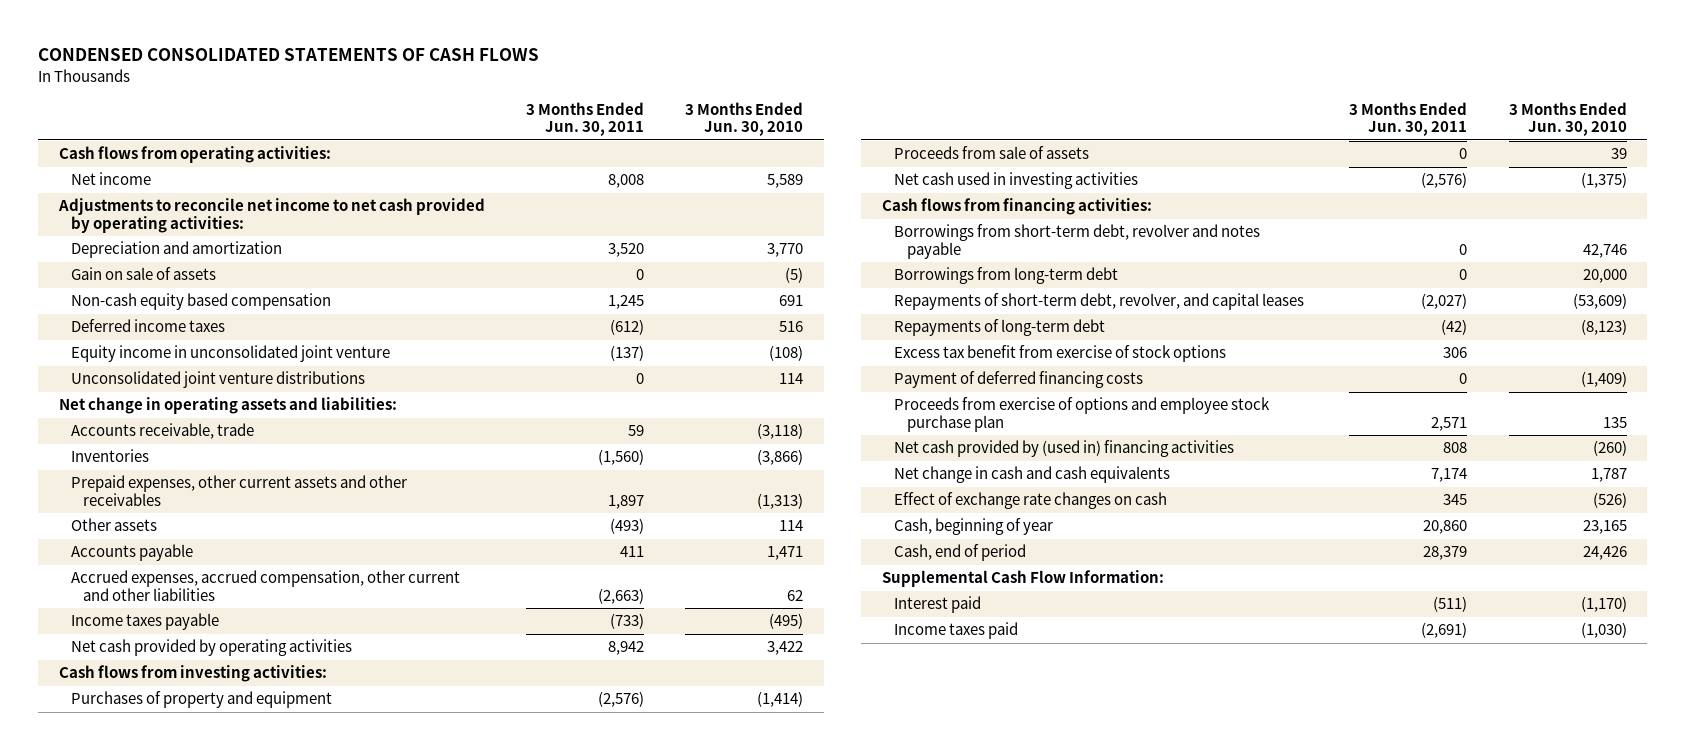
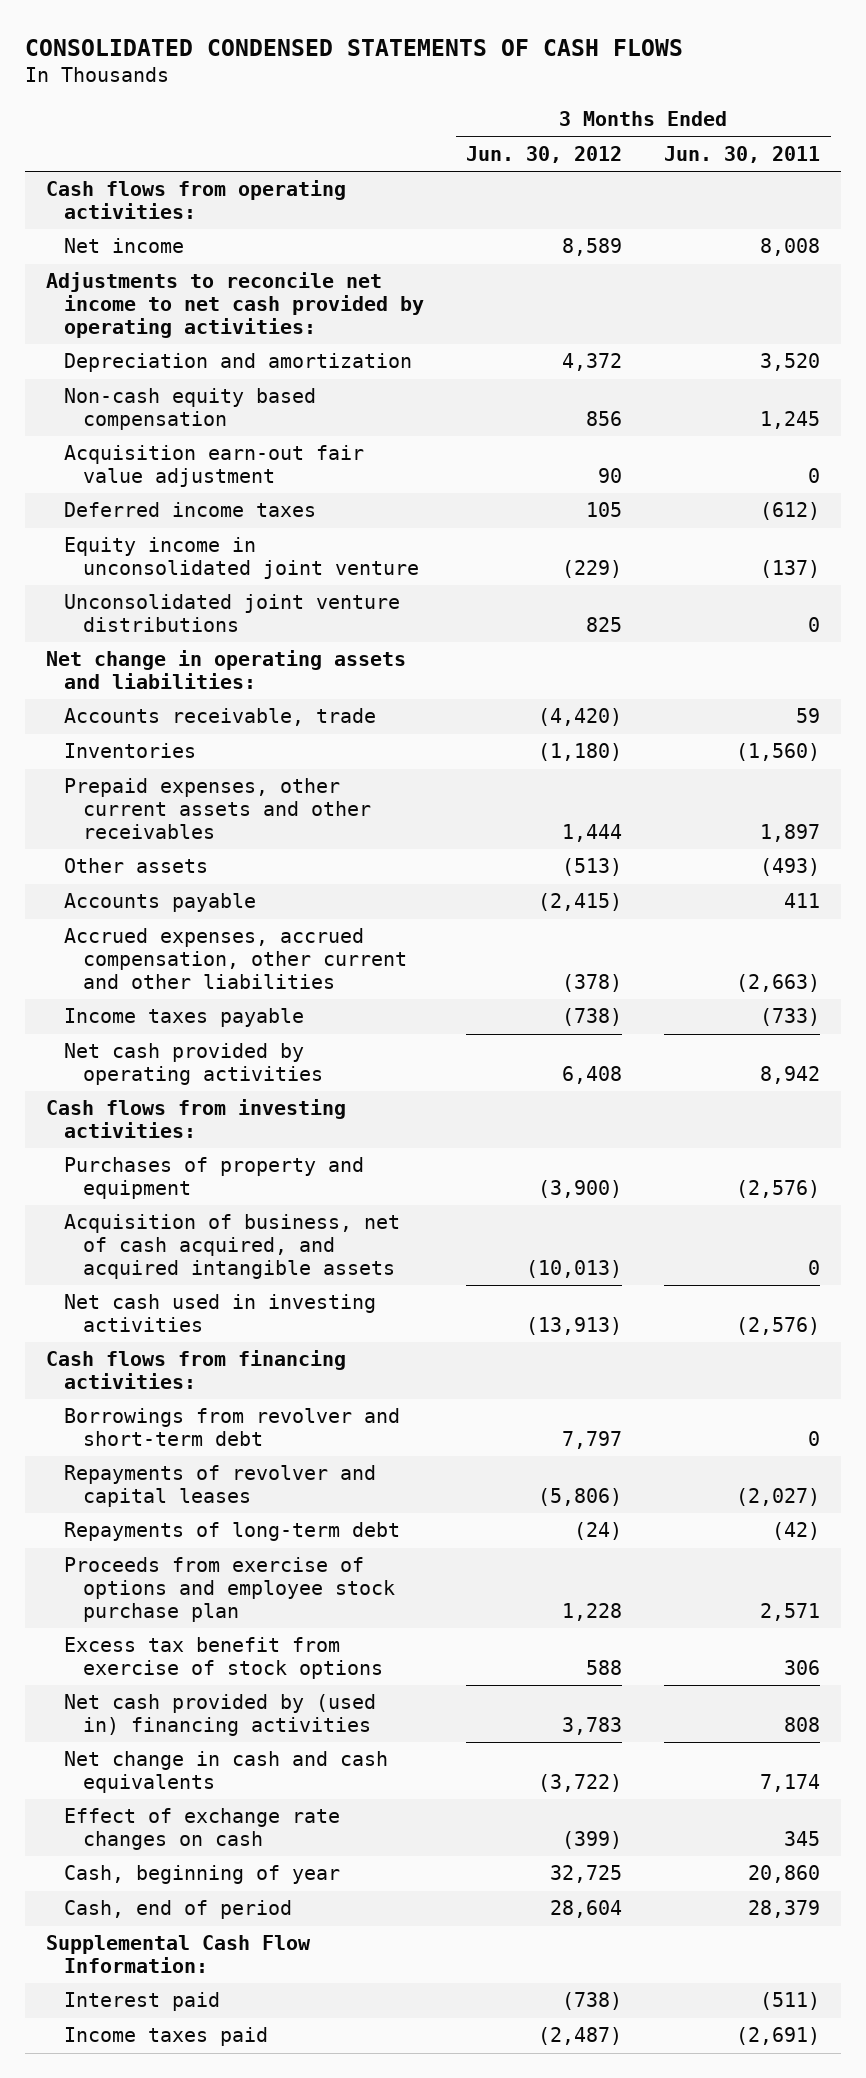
[38,48,540,62] CONDENSED CONSOLIDATED STATEMENTS OF CASH FLOWS -> [25,38,684,56] CONSOLIDATED CONDENSED STATEMENTS OF CASH FLOWS
[685,101,804,137] 3 Months Ended Jun. 30, 2010 -> none
none -> [466,145,623,163] Jun. 30, 2012
[71,267,217,281] Gain on sale of assets -> none
none -> [64,445,365,488] Acquisition earn-out fair value adjustment
[894,146,1090,160] Proceeds from sale of assets -> none
none -> [64,1214,401,1280] Acquisition of business, net of cash acquired, and acquired intangible assets
[894,267,1119,285] Borrowings from long-term debt -> none
[894,224,1261,259] Borrowings from short-term debt, revolver and notes payable -> [64,1408,401,1447] Borrowings from revolver and short-term debt
[894,293,1305,311] Repayments of short-term debt, revolver, and capital leases -> [64,1465,377,1508] Repayments of revolver and capital leases
[894,371,1144,389] Payment of deferred financing costs -> none
[894,345,1227,363] Excess tax benefit from exercise of stock options -> [64,1637,383,1680] Excess tax benefit from exercise of stock options

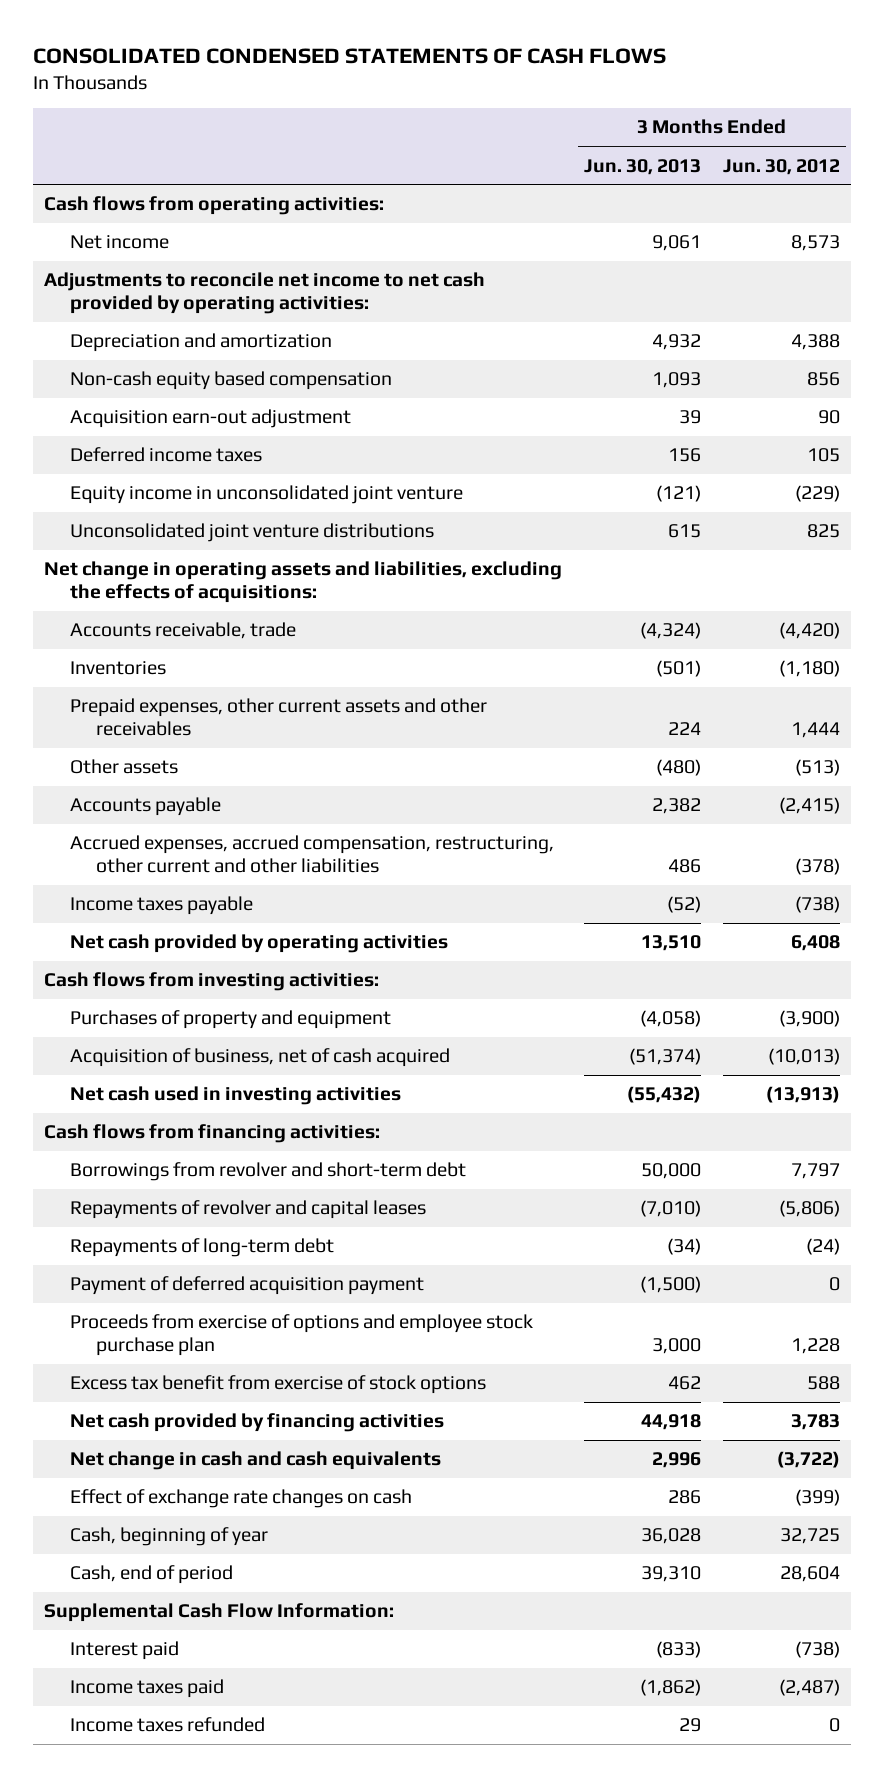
[664,145,821,163] Jun. 30, 2011 -> none
none -> [584,158,702,175] Jun. 30, 2013
[562,238,623,257] 8,589 -> [791,235,841,252] 8,573
[562,353,623,372] 4,372 -> [791,334,841,351] 4,388
[64,445,365,488] Acquisition earn-out fair value adjustment -> [69,409,351,429] Acquisition earn-out adjustment
[45,650,406,690] Net change in operating assets and liabilities: -> [43,561,562,604] Net change in operating assets and liabilities, excluding the effects of acquisitions:
[64,928,407,990] Accrued expenses, accrued compensation, other current and other liabilities -> [69,835,554,874] Accrued expenses, accrued compensation, restructuring, other current and other liabilities
[64,1214,401,1280] Acquisition of business, net of cash acquired, and acquired intangible assets -> [69,1048,450,1068] Acquisition of business, net of cash acquired
none -> [69,1276,424,1296] Payment of deferred acquisition payment
[64,1694,377,1737] Net cash provided by (used in) financing activities -> [69,1413,444,1433] Net cash provided by financing activities
none -> [69,1717,265,1733] Income taxes refunded

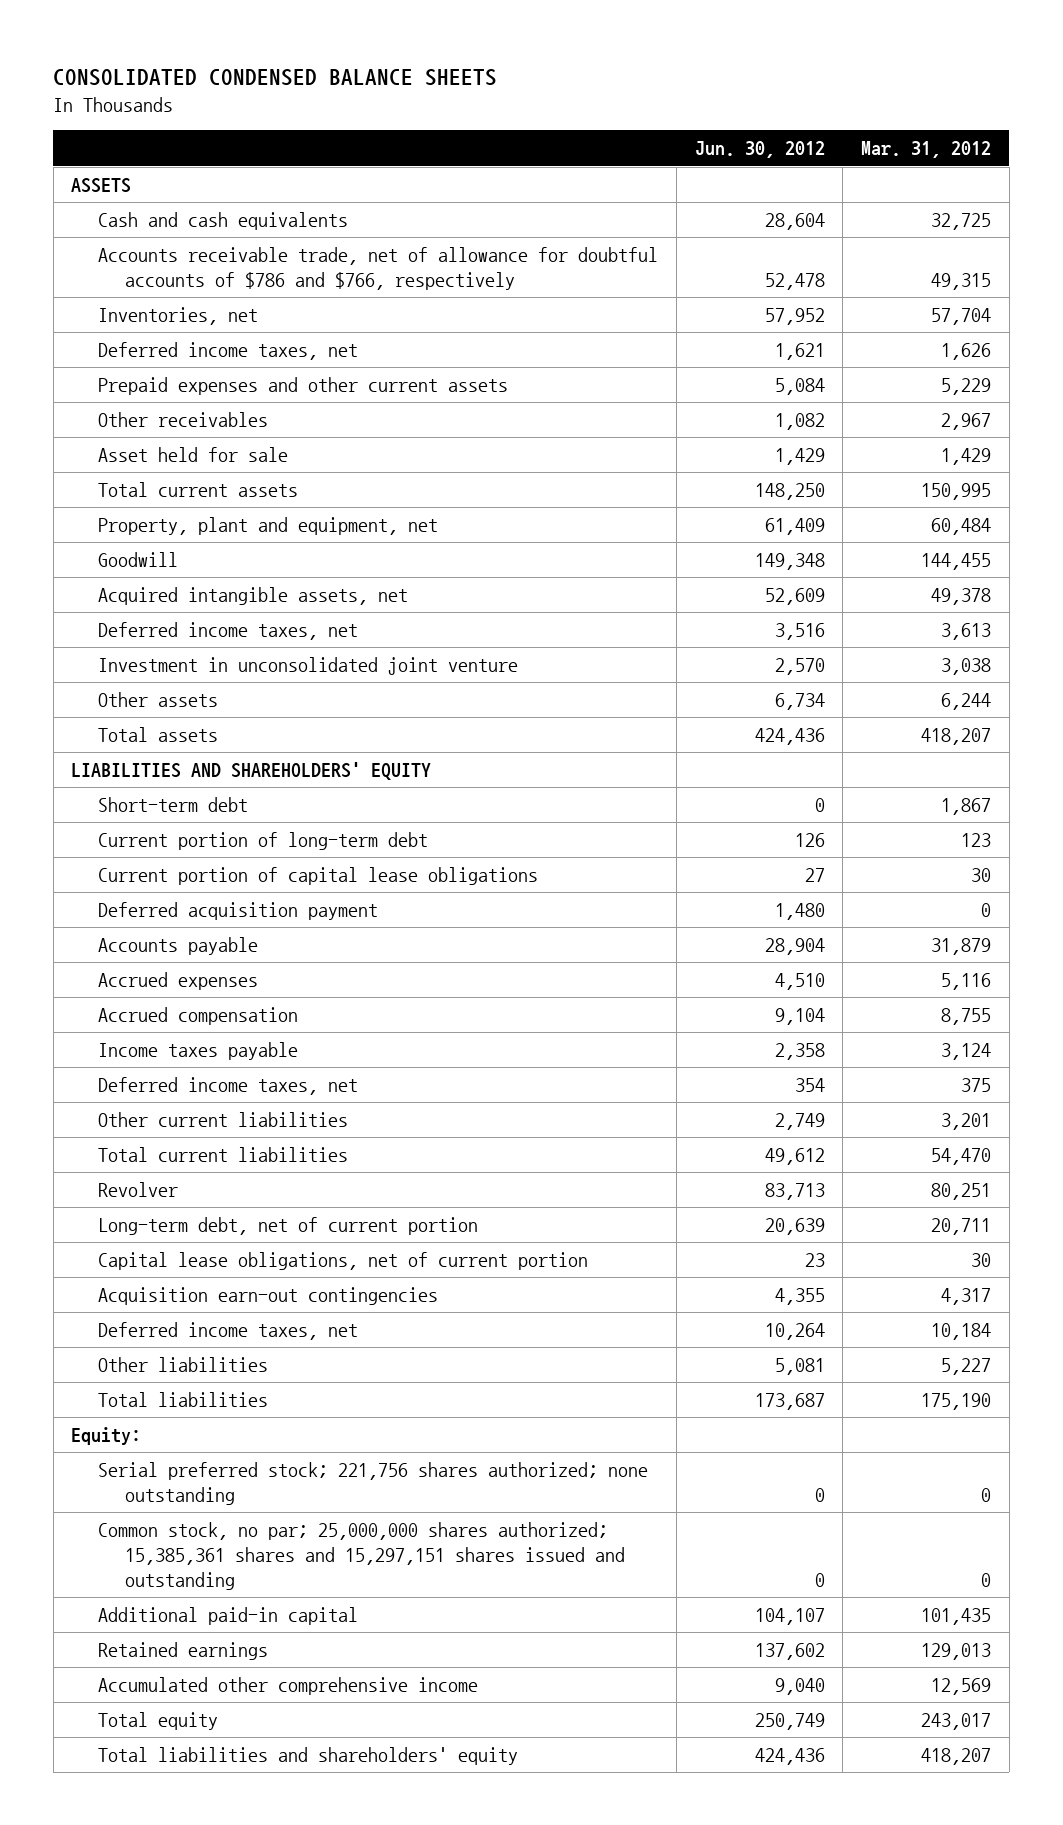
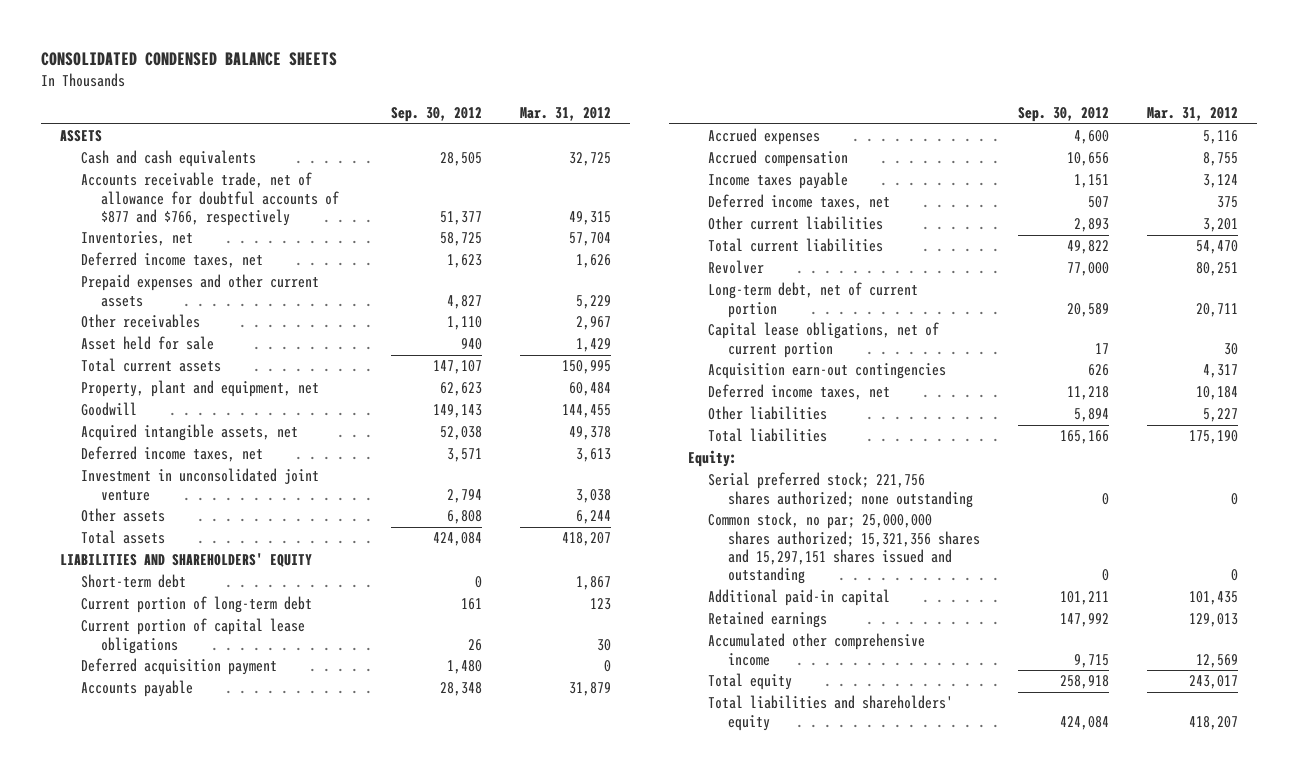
[694,141,825,159] Jun. 30, 2012 -> none
none -> [390,107,482,123] Sep. 30, 2012
[98,246,659,290] Accounts receivable trade, net of allowance for doubtful accounts of $786 and $766, respectively -> [80,172,339,226] Accounts receivable trade, net of allowance for doubtful accounts of $877 and $766, respectively
[98,1521,626,1590] Common stock, no par; 25,000,000 shares authorized; 15,385,361 shares and 15,297,151 shares issued and outstanding -> [707,512,981,584] Common stock, no par; 25,000,000 shares authorized; 15,321,356 shares and 15,297,151 shares issued and outstanding

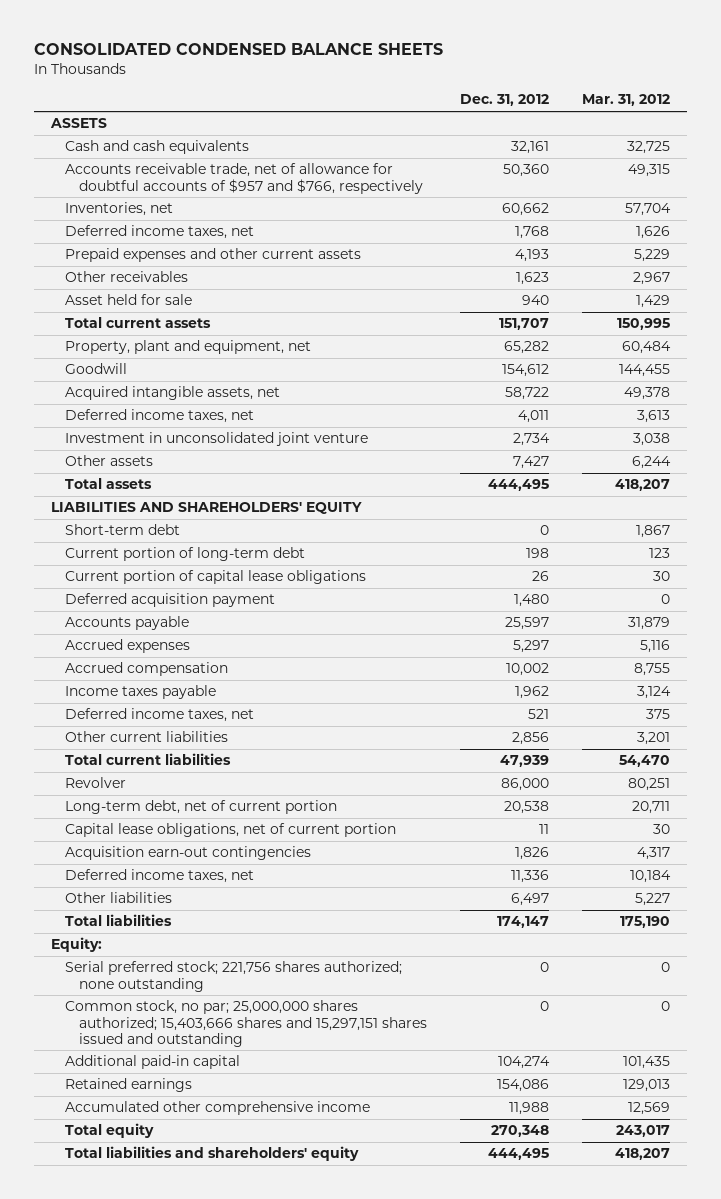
[390,107,482,123] Sep. 30, 2012 -> none
none -> [460,94,550,107] Dec. 31, 2012
[80,172,339,226] Accounts receivable trade, net of allowance for doubtful accounts of $877 and $766, respectively -> [64,163,423,194] Accounts receivable trade, net of allowance for doubtful accounts of $957 and $766, respectively
[707,512,981,584] Common stock, no par; 25,000,000 shares authorized; 15,321,356 shares and 15,297,151 shares issued and outstanding -> [64,1000,427,1047] Common stock, no par; 25,000,000 shares authorized; 15,403,666 shares and 15,297,151 shares issued and outstanding

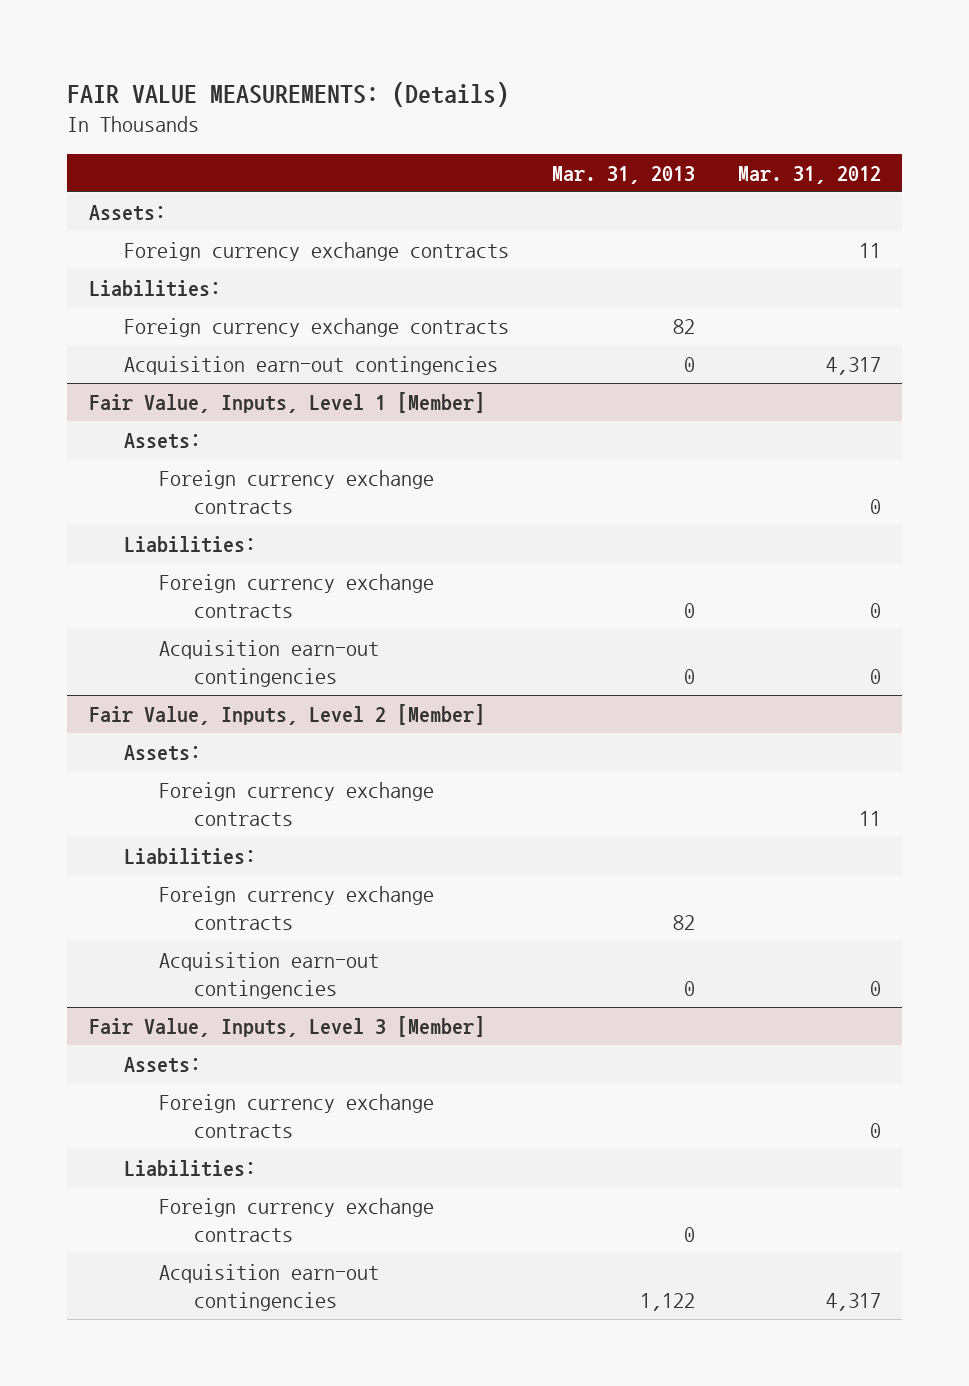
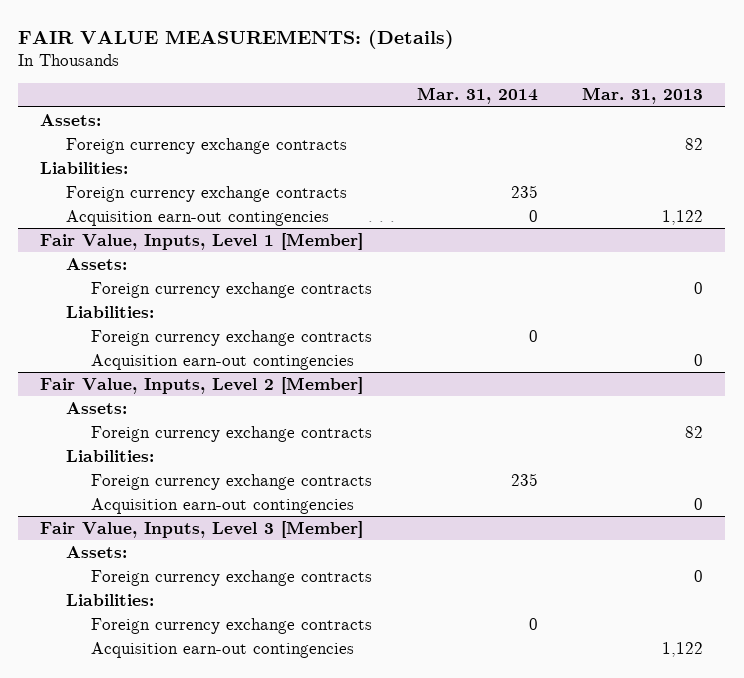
[737,165,881,184] Mar. 31, 2012 -> none
none -> [416,87,538,105] Mar. 31, 2014
[88,280,221,298] Liabilities: -> [40,161,129,174] Liabilities:
[123,242,509,262] Foreign currency exchange contracts -> [65,185,347,202] Foreign currency exchange contracts
[683,357,695,373] 0 -> [662,209,704,225] 1,122
[123,536,256,554] Liabilities: -> [65,305,154,318] Liabilities:
[159,470,435,515] Foreign currency exchange contracts -> [91,329,373,346] Foreign currency exchange contracts
[123,848,256,866] Liabilities: -> [65,449,154,462] Liabilities:
[159,782,435,827] Foreign currency exchange contracts -> [91,473,373,490] Foreign currency exchange contracts
[123,1160,256,1178] Liabilities: -> [65,593,154,606] Liabilities:
[159,1094,435,1139] Foreign currency exchange contracts -> [91,617,373,634] Foreign currency exchange contracts

